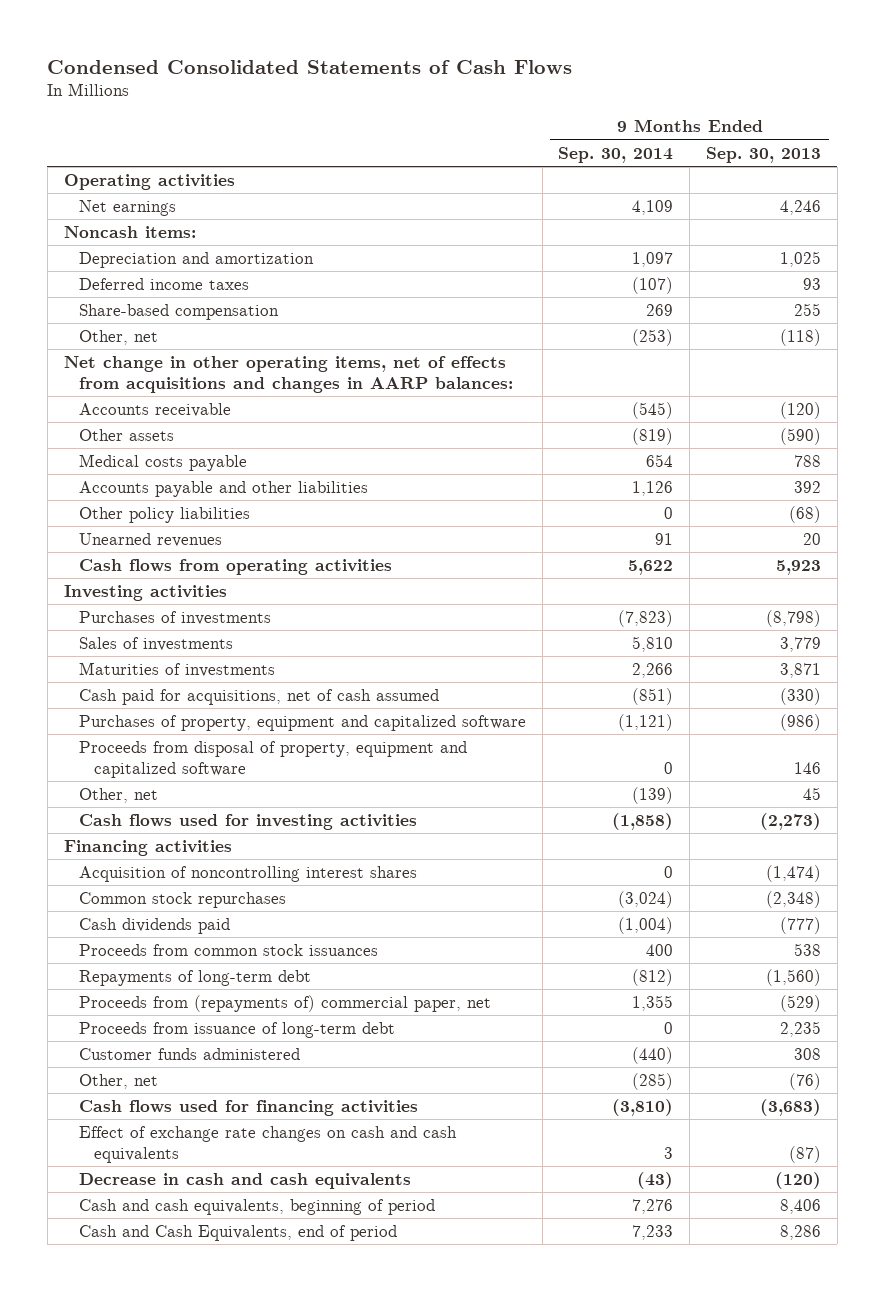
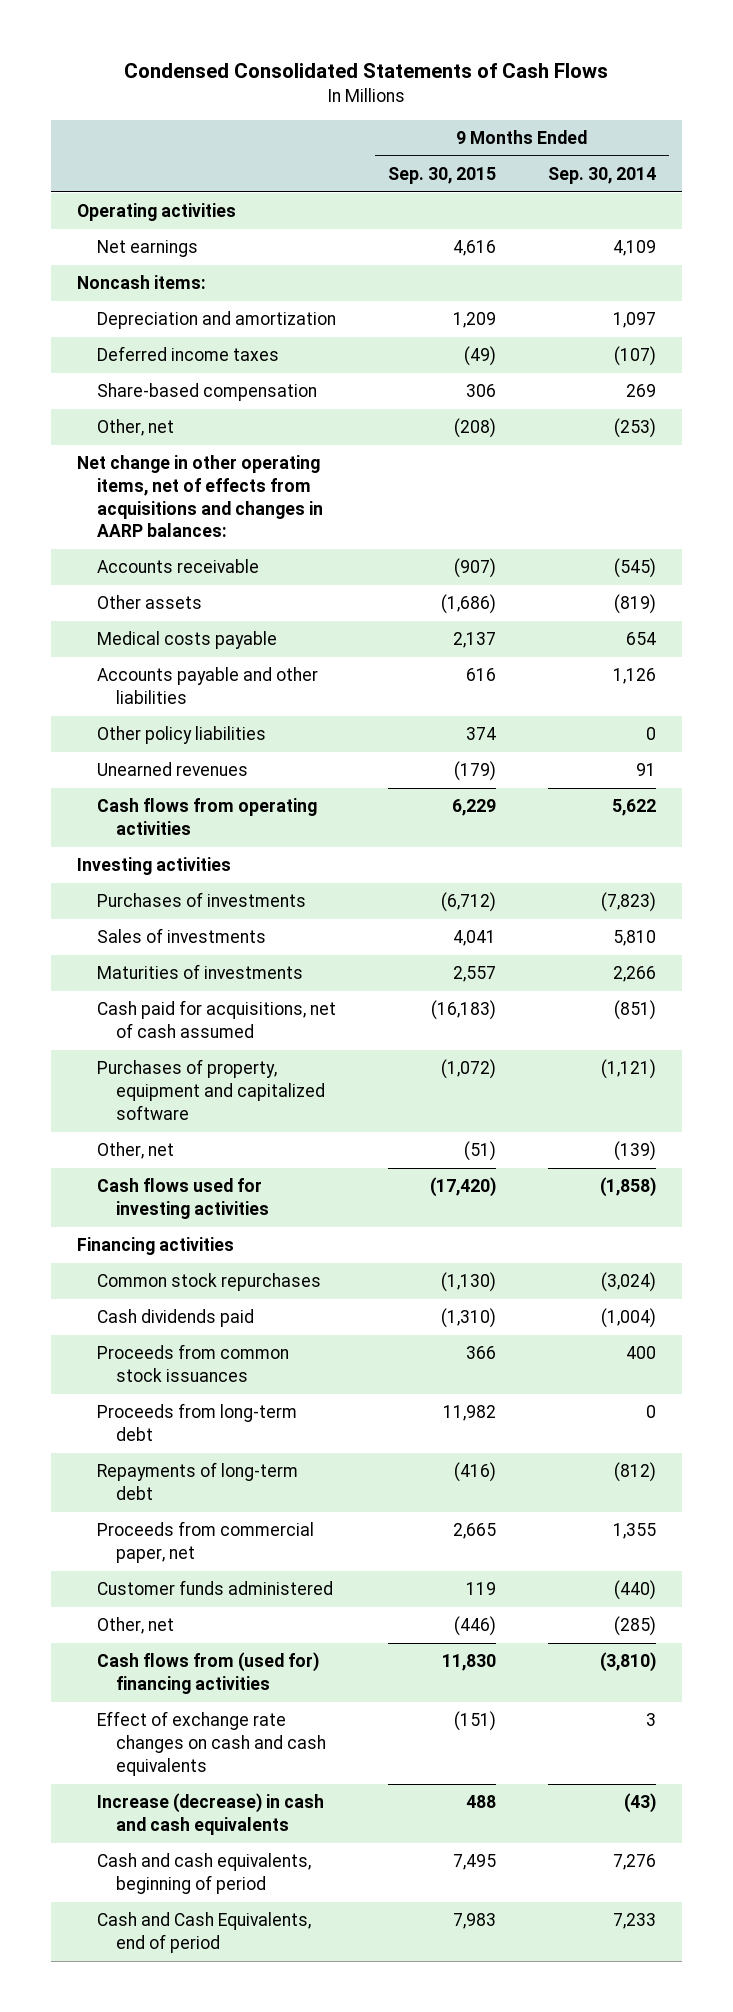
[705,146,821,163] Sep. 30, 2013 -> none
none -> [387,167,496,185] Sep. 30, 2015
[78,741,467,778] Proceeds from disposal of property, equipment and capitalized software -> none
[78,866,417,883] Acquisition of noncontrolling interest shares -> none
none -> [96,1403,297,1442] Proceeds from long-term debt
[78,1022,395,1039] Proceeds from issuance of long-term debt -> none
[78,995,491,1013] Proceeds from (repayments of) commercial paper, net -> [96,1521,314,1564] Proceeds from commercial paper, net
[78,1100,418,1117] Cash flows used for financing activities -> [96,1652,319,1695] Cash flows from (used for) financing activities
[78,1173,411,1190] Decrease in cash and cash equivalents -> [96,1793,324,1836] Increase (decrease) in cash and cash equivalents

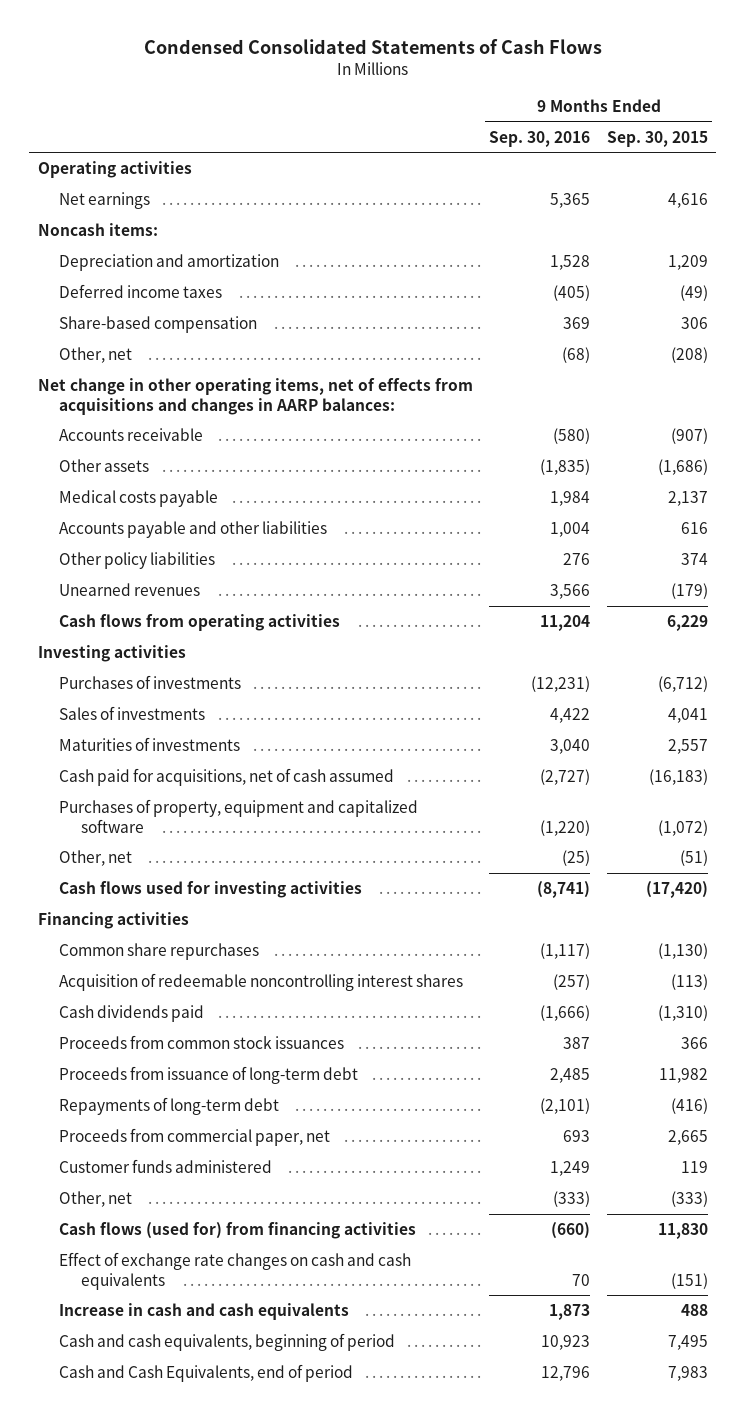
[548,167,657,185] Sep. 30, 2014 -> none
none -> [489,130,591,147] Sep. 30, 2016
[96,1273,321,1292] Common stock repurchases -> [59,943,260,961] Common share repurchases
none -> [59,973,464,992] Acquisition of redeemable noncontrolling interest shares
[96,1403,297,1442] Proceeds from long-term debt -> [59,1066,359,1085] Proceeds from issuance of long-term debt
[453,1616,496,1637] (446) -> [671,1191,709,1208] (333)
[96,1652,319,1695] Cash flows from (used for) financing activities -> [59,1222,417,1240] Cash flows (used for) from financing activities
[96,1793,324,1836] Increase (decrease) in cash and cash equivalents -> [59,1303,350,1321] Increase in cash and cash equivalents

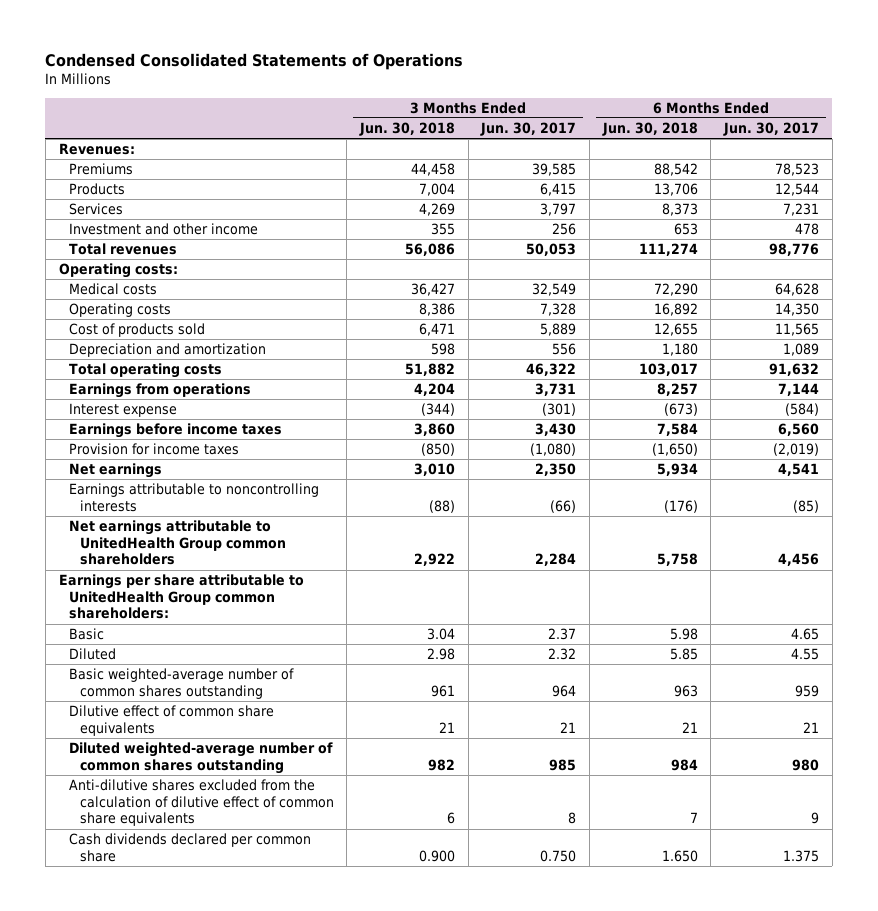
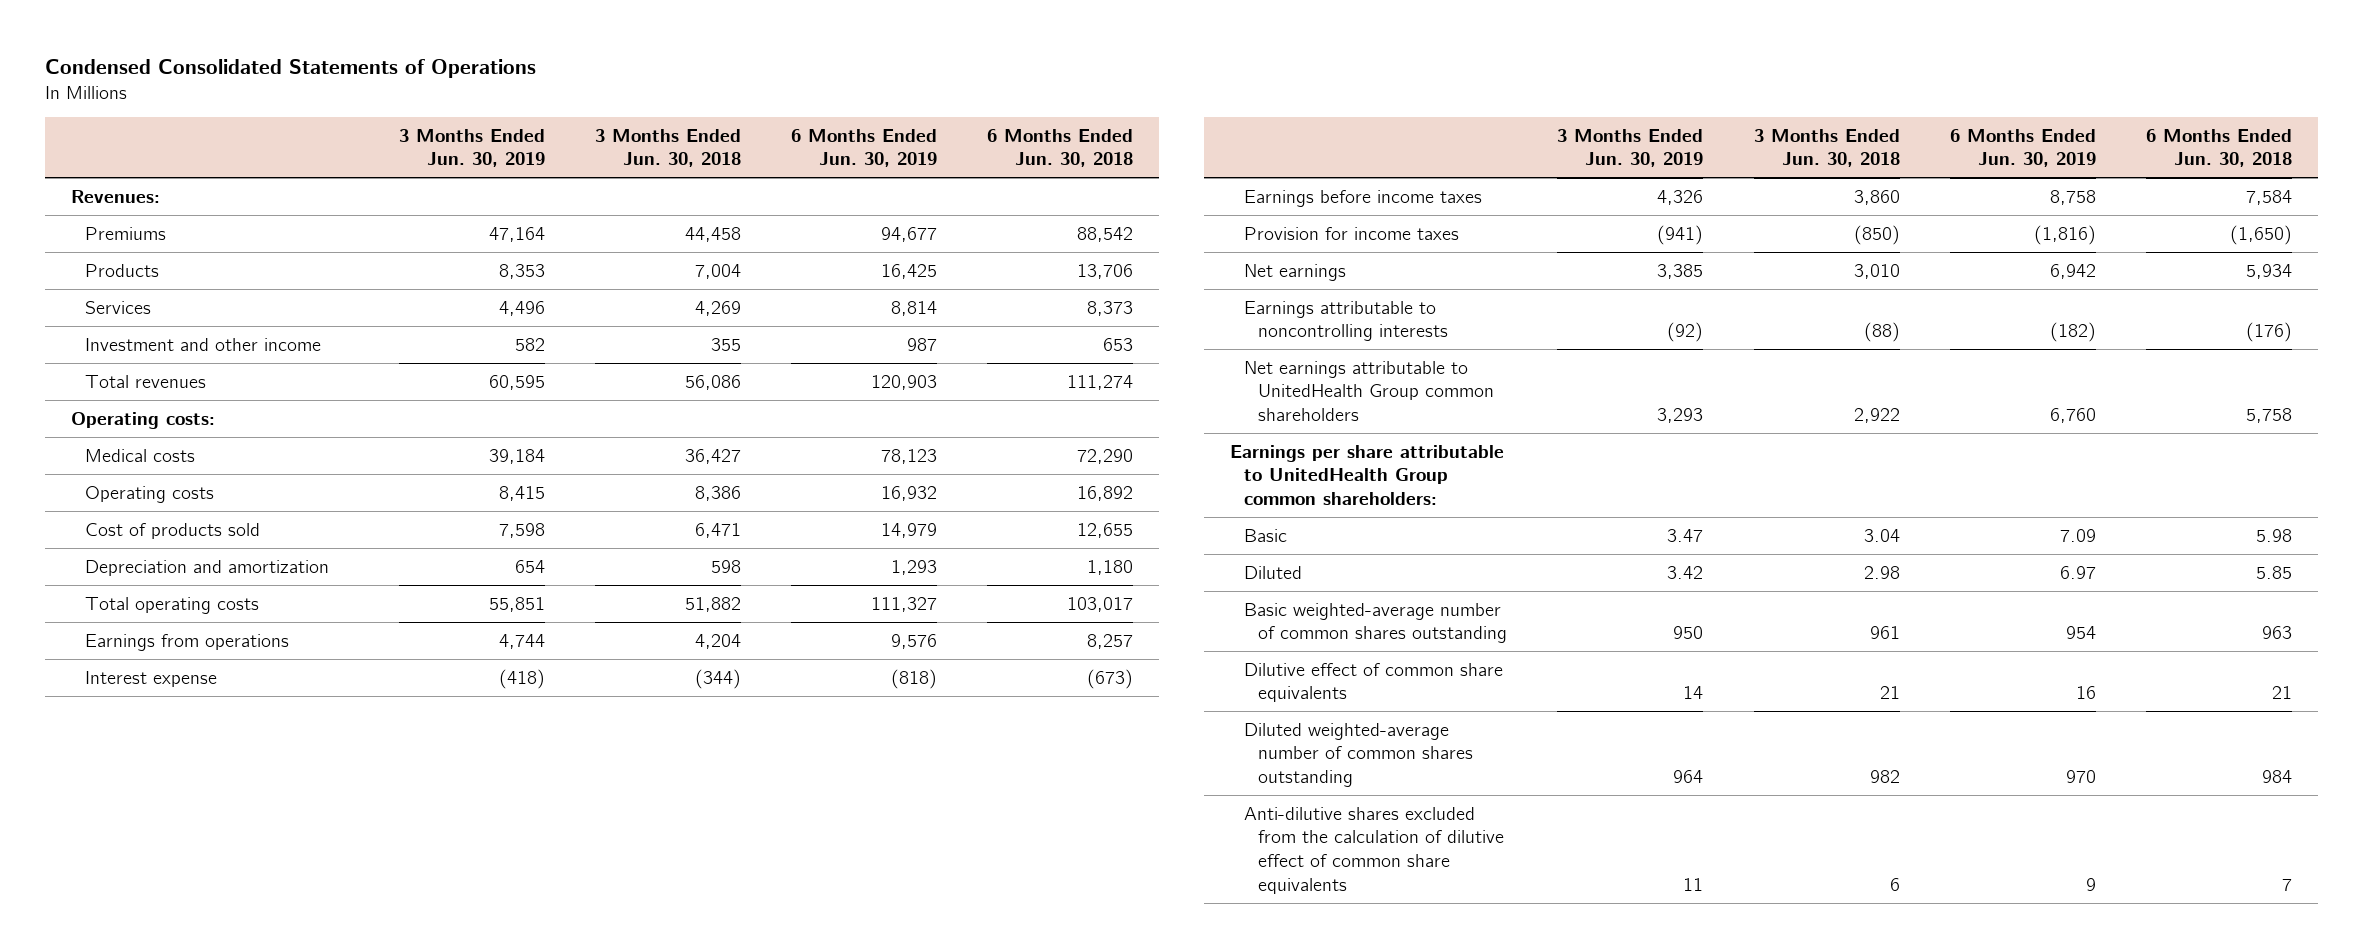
[480,122,577,137] Jun. 30, 2017 -> none
[723,122,820,137] Jun. 30, 2017 -> none
none -> [398,128,545,168] 3 Months Ended Jun. 30, 2019
none -> [791,128,938,168] 6 Months Ended Jun. 30, 2019
[69,833,312,862] Cash dividends declared per common share -> none

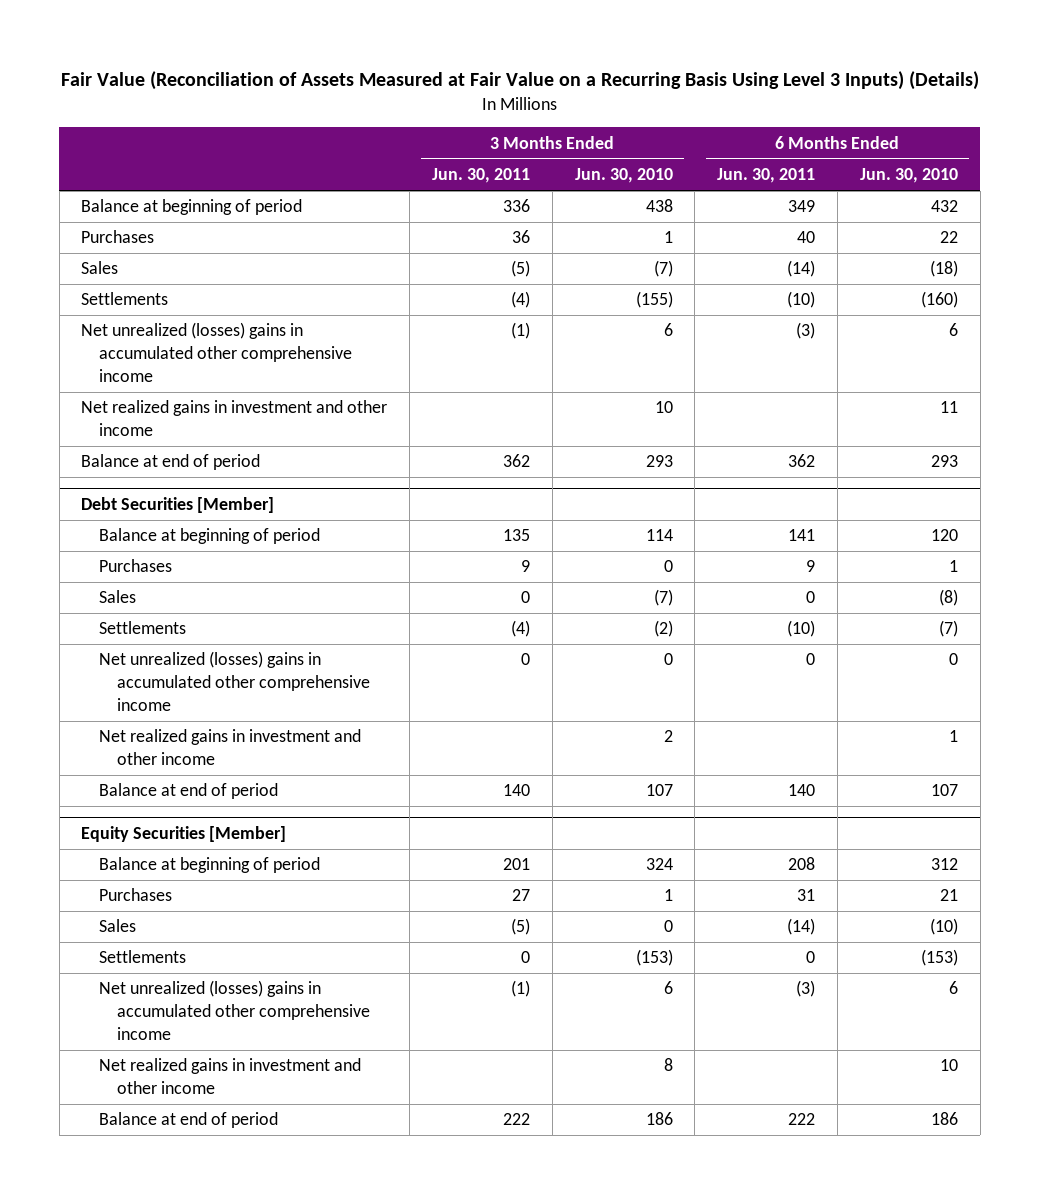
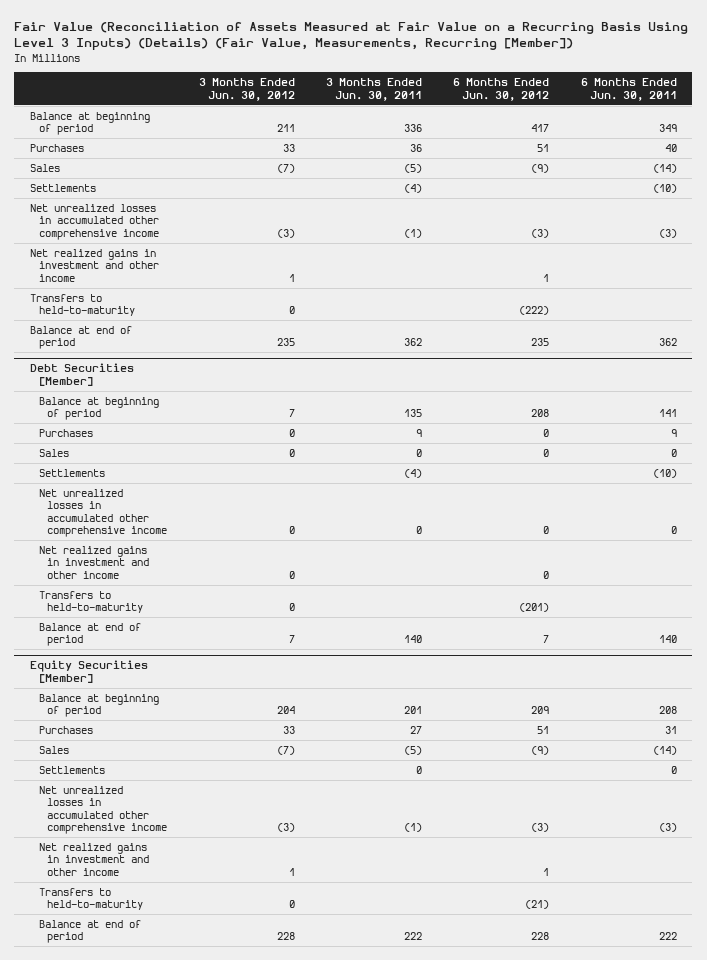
[60,71,979,91] Fair Value (Reconciliation of Assets Measured at Fair Value on a Recurring Basis Using Level 3 Inputs) (Details) -> [14,21,689,51] Fair Value (Reconciliation of Assets Measured at Fair Value on a Recurring Basis Using Level 3 Inputs) (Details) (Fair Value, Measurements, Recurring [Member])
[574,168,673,184] Jun. 30, 2010 -> none
[859,168,958,184] Jun. 30, 2010 -> none
none -> [198,78,295,101] 3 Months Ended Jun. 30, 2012
none -> [453,78,550,101] 6 Months Ended Jun. 30, 2012
[81,322,353,382] Net unrealized (losses) gains in accumulated other comprehensive income -> [29,204,159,240] Net unrealized losses in accumulated other comprehensive income
none -> [29,294,135,317] Transfers to held-to-maturity
[99,651,370,711] Net unrealized (losses) gains in accumulated other comprehensive income -> [38,489,168,538] Net unrealized losses in accumulated other comprehensive income
none -> [38,591,144,614] Transfers to held-to-maturity
[99,980,370,1040] Net unrealized (losses) gains in accumulated other comprehensive income -> [38,786,168,835] Net unrealized losses in accumulated other comprehensive income
none -> [38,888,144,911] Transfers to held-to-maturity

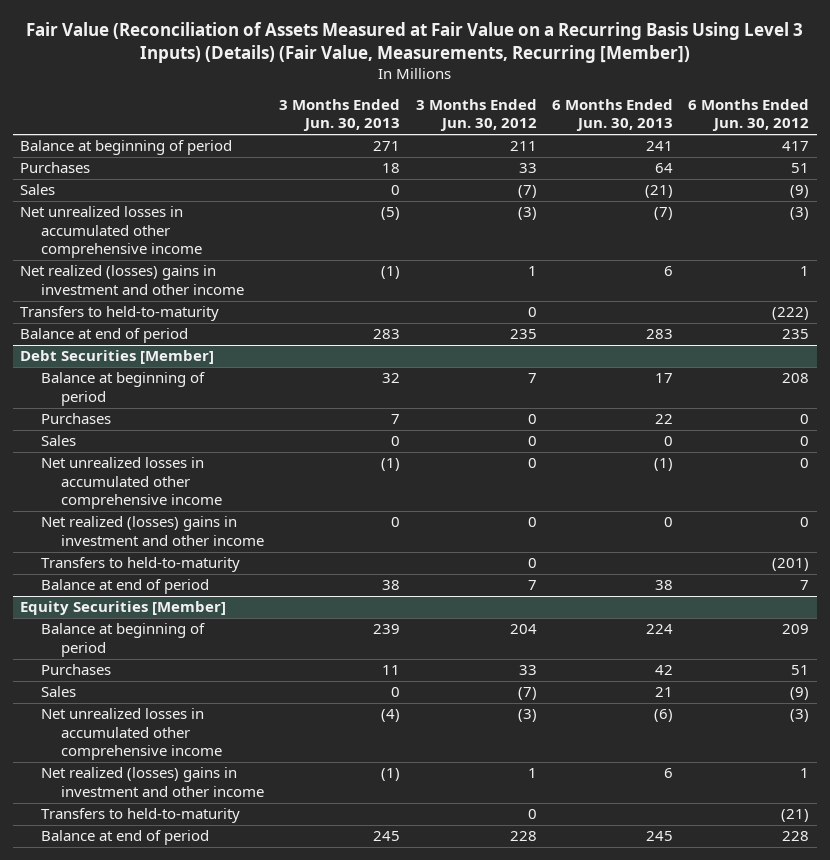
[325,78,422,101] 3 Months Ended Jun. 30, 2011 -> none
[580,78,677,101] 6 Months Ended Jun. 30, 2011 -> none
none -> [279,98,401,132] 3 Months Ended Jun. 30, 2013
none -> [552,98,674,132] 6 Months Ended Jun. 30, 2013
[29,184,96,193] Settlements -> none
[29,249,159,282] Net realized gains in investment and other income -> [20,265,244,295] Net realized (losses) gains in investment and other income
[38,469,105,478] Settlements -> none
[38,546,150,579] Net realized gains in investment and other income -> [40,516,265,546] Net realized (losses) gains in investment and other income
[38,766,105,775] Settlements -> none
[38,843,150,876] Net realized gains in investment and other income -> [40,767,265,797] Net realized (losses) gains in investment and other income

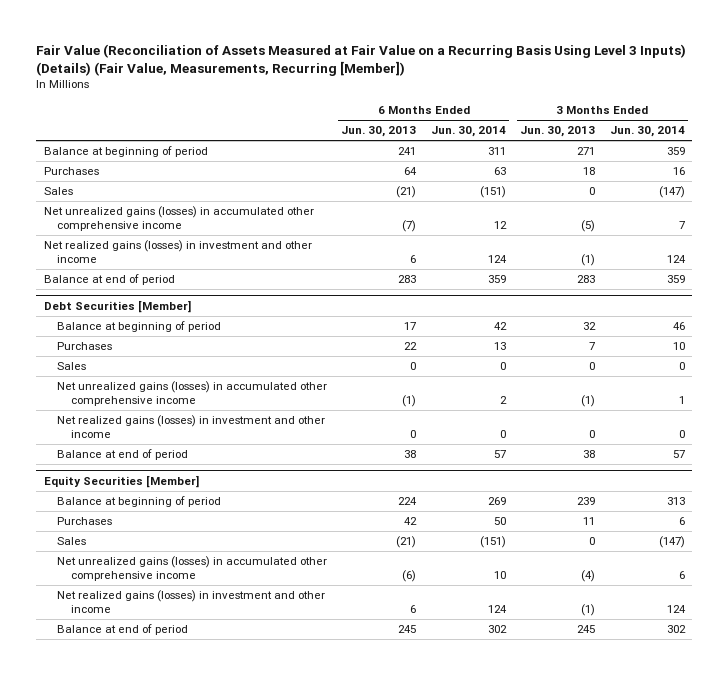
[415,98,537,132] 3 Months Ended Jun. 30, 2012 -> none
[688,98,810,132] 6 Months Ended Jun. 30, 2012 -> none
none -> [430,126,506,138] Jun. 30, 2014
none -> [609,126,685,138] Jun. 30, 2014
[20,306,220,322] Transfers to held-to-maturity -> none
[20,206,202,259] Net unrealized losses in accumulated other comprehensive income -> [43,206,314,231] Net unrealized gains (losses) in accumulated other comprehensive income
[20,265,244,295] Net realized (losses) gains in investment and other income -> [43,240,312,263] Net realized gains (losses) in investment and other income
[40,557,240,573] Transfers to held-to-maturity -> none
[40,457,223,510] Net unrealized losses in accumulated other comprehensive income -> [57,381,328,406] Net unrealized gains (losses) in accumulated other comprehensive income
[40,516,265,546] Net realized (losses) gains in investment and other income -> [57,415,326,438] Net realized gains (losses) in investment and other income
[40,808,240,824] Transfers to held-to-maturity -> none
[655,687,674,698] 21 -> [396,536,417,549] (21)
[40,708,223,761] Net unrealized losses in accumulated other comprehensive income -> [57,556,328,581] Net unrealized gains (losses) in accumulated other comprehensive income
[40,767,265,797] Net realized (losses) gains in investment and other income -> [57,590,326,613] Net realized gains (losses) in investment and other income

